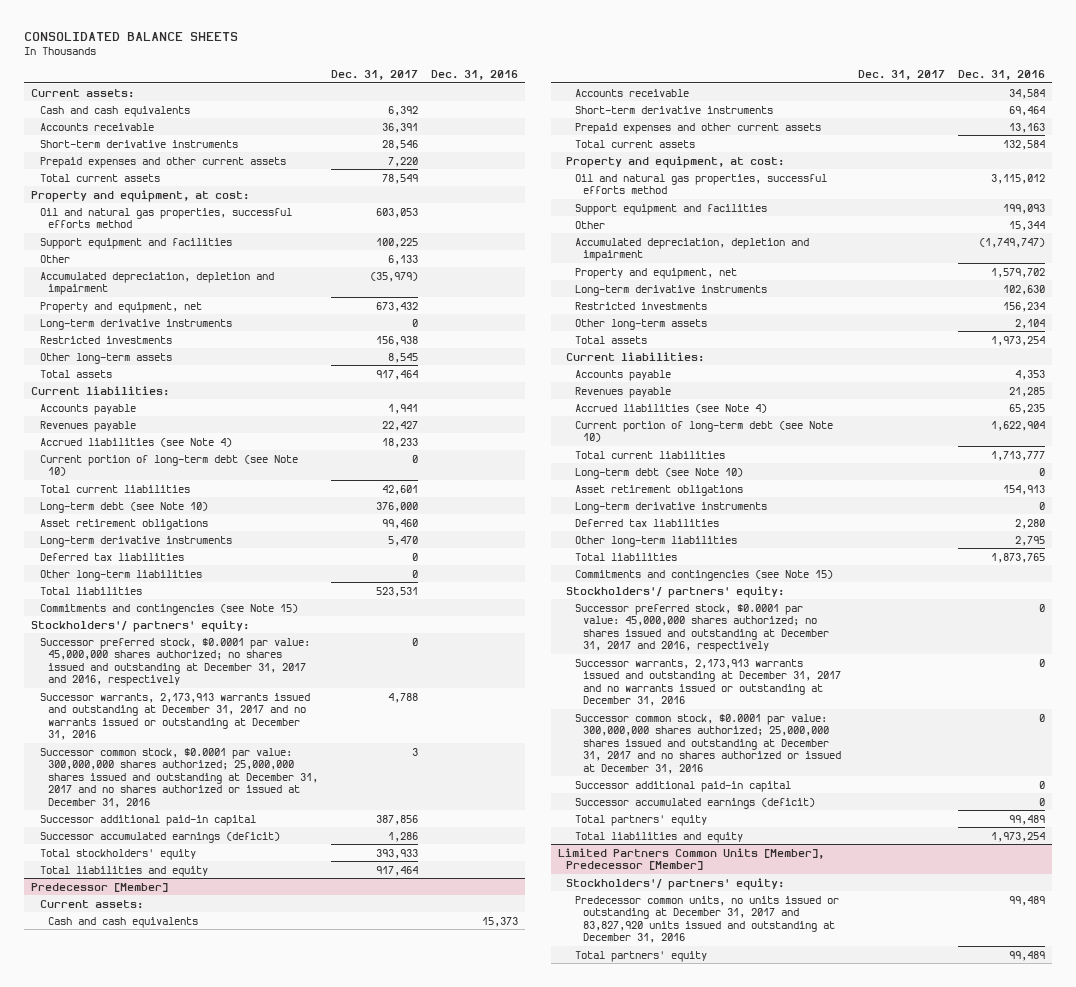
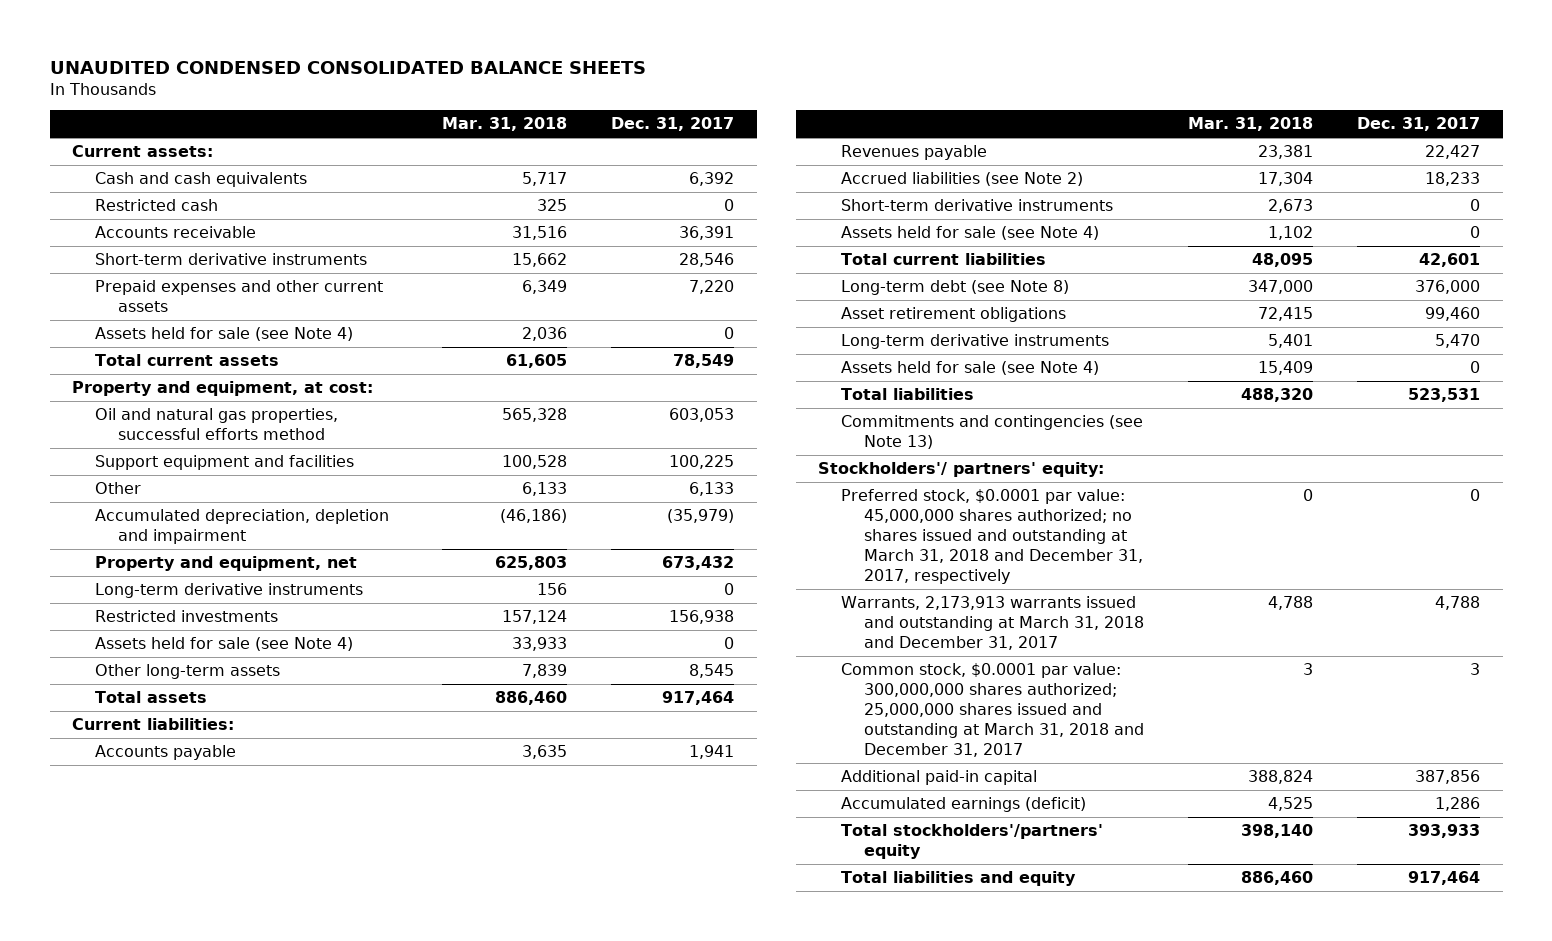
[24,31,239,41] CONSOLIDATED BALANCE SHEETS -> [49,60,646,74] UNAUDITED CONDENSED CONSOLIDATED BALANCE SHEETS
[431,70,519,81] Dec. 31, 2016 -> none
none -> [441,117,567,132] Mar. 31, 2018
none -> [94,198,218,211] Restricted cash
none -> [94,326,353,341] Assets held for sale (see Note 4)
none -> [94,636,353,651] Assets held for sale (see Note 4)
[39,454,298,477] Current portion of long-term debt (see Note 10) -> none
[39,437,232,447] Accrued liabilities (see Note 4) -> [840,171,1083,186] Accrued liabilities (see Note 2)
none -> [840,198,1113,211] Short-term derivative instruments
none -> [840,225,1099,240] Assets held for sale (see Note 4)
[39,501,208,513] Long-term debt (see Note 10) -> [840,279,1069,295] Long-term debt (see Note 8)
[39,552,184,561] Deferred tax liabilities -> none
[39,569,202,581] Other long-term liabilities -> none
none -> [840,360,1099,375] Assets held for sale (see Note 4)
[39,603,298,615] Commitments and contingencies (see Note 15) -> [840,414,1143,449] Commitments and contingencies (see Note 13)
[39,637,310,687] Successor preferred stock, $0.0001 par value: 45,000,000 shares authorized; no shares issued and outstanding at December 31, 2017 and 2016, respectively -> [840,488,1143,584] Preferred stock, $0.0001 par value: 45,000,000 shares authorized; no shares issued and outstanding at March 31, 2018 and December 31, 2017, respectively
[39,692,310,741] Successor warrants, 2,173,913 warrants issued and outstanding at December 31, 2017 and no warrants issued or outstanding at December 31, 2016 -> [840,595,1144,650] Warrants, 2,173,913 warrants issued and outstanding at March 31, 2018 and December 31, 2017
[39,747,318,808] Successor common stock, $0.0001 par value: 300,000,000 shares authorized; 25,000,000 shares issued and outstanding at December 31, 2017 and no shares authorized or issued at December 31, 2016 -> [840,662,1144,757] Common stock, $0.0001 par value: 300,000,000 shares authorized; 25,000,000 shares issued and outstanding at March 31, 2018 and December 31, 2017
[39,814,256,826] Successor additional paid-in capital -> [840,769,1037,785] Additional paid-in capital
[39,831,280,843] Successor accumulated earnings (deficit) -> [840,796,1086,812] Accumulated earnings (deficit)
[39,848,196,860] Total stockholders' equity -> [840,823,1103,859] Total stockholders'/partners' equity
[31,882,169,892] Predecessor [Member] -> none
[39,899,143,909] Current assets: -> none
[47,916,198,928] Cash and cash equivalents -> none
[574,88,689,97] Accounts receivable -> none
[574,105,773,114] Short-term derivative instruments -> none
[574,122,821,134] Prepaid expenses and other current assets -> none
[574,139,695,148] Total current assets -> none
[566,155,785,168] Property and equipment, at cost: -> none
[574,173,827,195] Oil and natural gas properties, successful efforts method -> none
[574,203,767,215] Support equipment and facilities -> none
[574,220,605,229] Other -> none
[574,237,809,262] Accumulated depreciation, depletion and impairment -> none
[574,267,737,279] Property and equipment, net -> none
[574,284,767,296] Long-term derivative instruments -> none
[574,301,707,310] Restricted investments -> none
[574,318,707,330] Other long-term assets -> none
[574,335,647,344] Total assets -> none
[566,351,705,362] Current liabilities: -> none
[574,369,671,381] Accounts payable -> none
[574,386,671,398] Revenues payable -> none
[574,403,767,413] Accrued liabilities (see Note 4) -> none
[574,420,833,443] Current portion of long-term debt (see Note 10) -> none
[574,450,725,459] Total current liabilities -> none
[574,467,743,479] Long-term debt (see Note 10) -> none
[574,484,743,496] Asset retirement obligations -> none
[574,501,767,513] Long-term derivative instruments -> none
[574,518,719,527] Deferred tax liabilities -> none
[574,535,737,547] Other long-term liabilities -> none
[574,552,677,561] Total liabilities -> none
[574,569,833,581] Commitments and contingencies (see Note 15) -> none
[566,585,785,598] Stockholders'/ partners' equity: -> none
[574,603,830,653] Successor preferred stock, $0.0001 par value: 45,000,000 shares authorized; no shares issued and outstanding at December 31, 2017 and 2016, respectively -> none
[574,658,842,707] Successor warrants, 2,173,913 warrants issued and outstanding at December 31, 2017 and no warrants issued or outstanding at December 31, 2016 -> none
[574,713,842,774] Successor common stock, $0.0001 par value: 300,000,000 shares authorized; 25,000,000 shares issued and outstanding at December 31, 2017 and no shares authorized or issued at December 31, 2016 -> none
[574,780,791,792] Successor additional paid-in capital -> none
[574,797,815,809] Successor accumulated earnings (deficit) -> none
[574,814,707,826] Total partners' equity -> none
[574,831,743,843] Total liabilities and equity -> none
[557,847,824,871] Limited Partners Common Units [Member], Predecessor [Member] -> none
[566,877,785,890] Stockholders'/ partners' equity: -> none
[574,895,839,944] Predecessor common units, no units issued or outstanding at December 31, 2017 and 83,827,920 units issued and outstanding at December 31, 2016 -> none
[574,950,707,962] Total partners' equity -> none

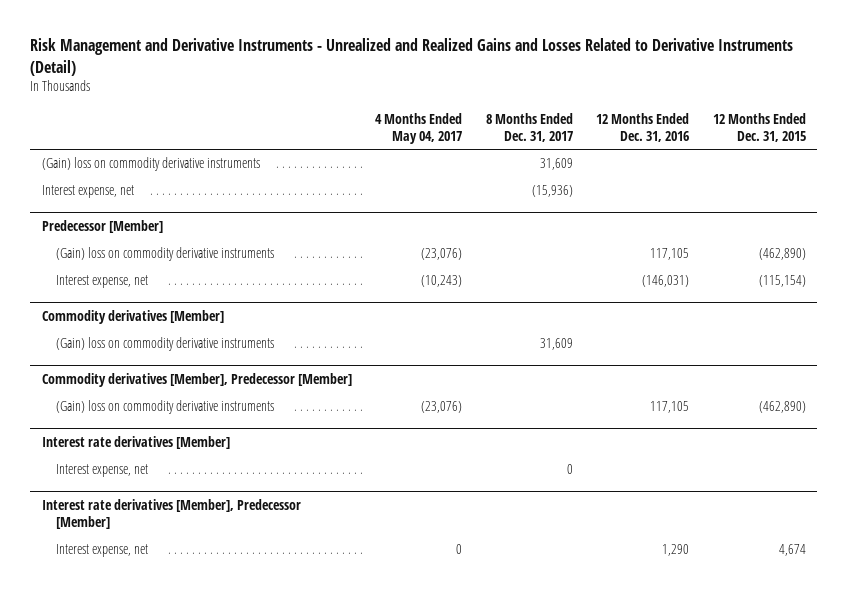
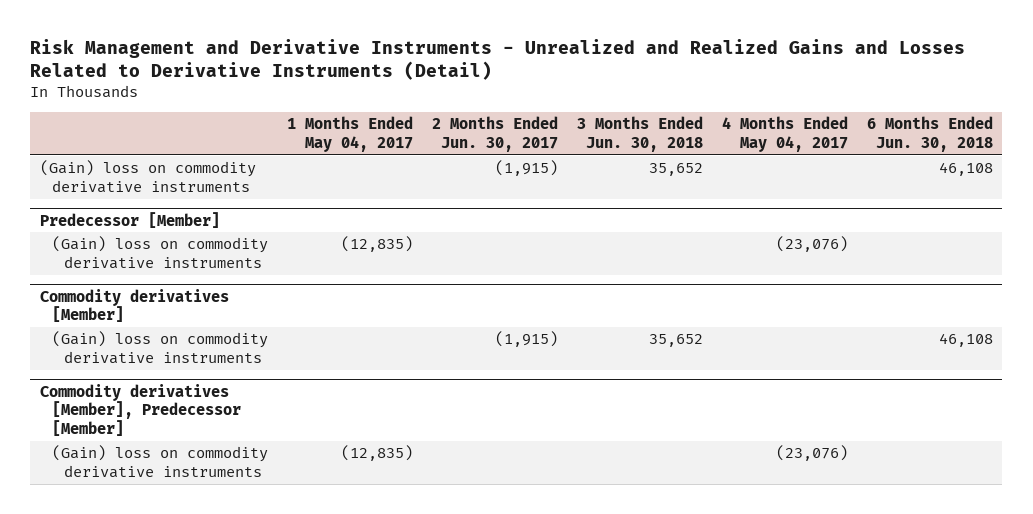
[485,112,573,142] 8 Months Ended Dec. 31, 2017 -> none
[596,112,690,142] 12 Months Ended Dec. 31, 2016 -> none
[712,112,806,142] 12 Months Ended Dec. 31, 2015 -> none
none -> [286,116,413,153] 1 Months Ended May 04, 2017
none -> [431,116,558,153] 2 Months Ended Jun. 30, 2017
none -> [576,116,703,153] 3 Months Ended Jun. 30, 2018
none -> [866,116,993,153] 6 Months Ended Jun. 30, 2018
[41,185,134,199] Interest expense, net -> none
[55,275,148,289] Interest expense, net -> none
[41,435,230,449] Interest rate derivatives [Member] -> none
[55,464,148,478] Interest expense, net -> none
[41,498,301,529] Interest rate derivatives [Member], Predecessor [Member] -> none
[55,544,148,558] Interest expense, net -> none

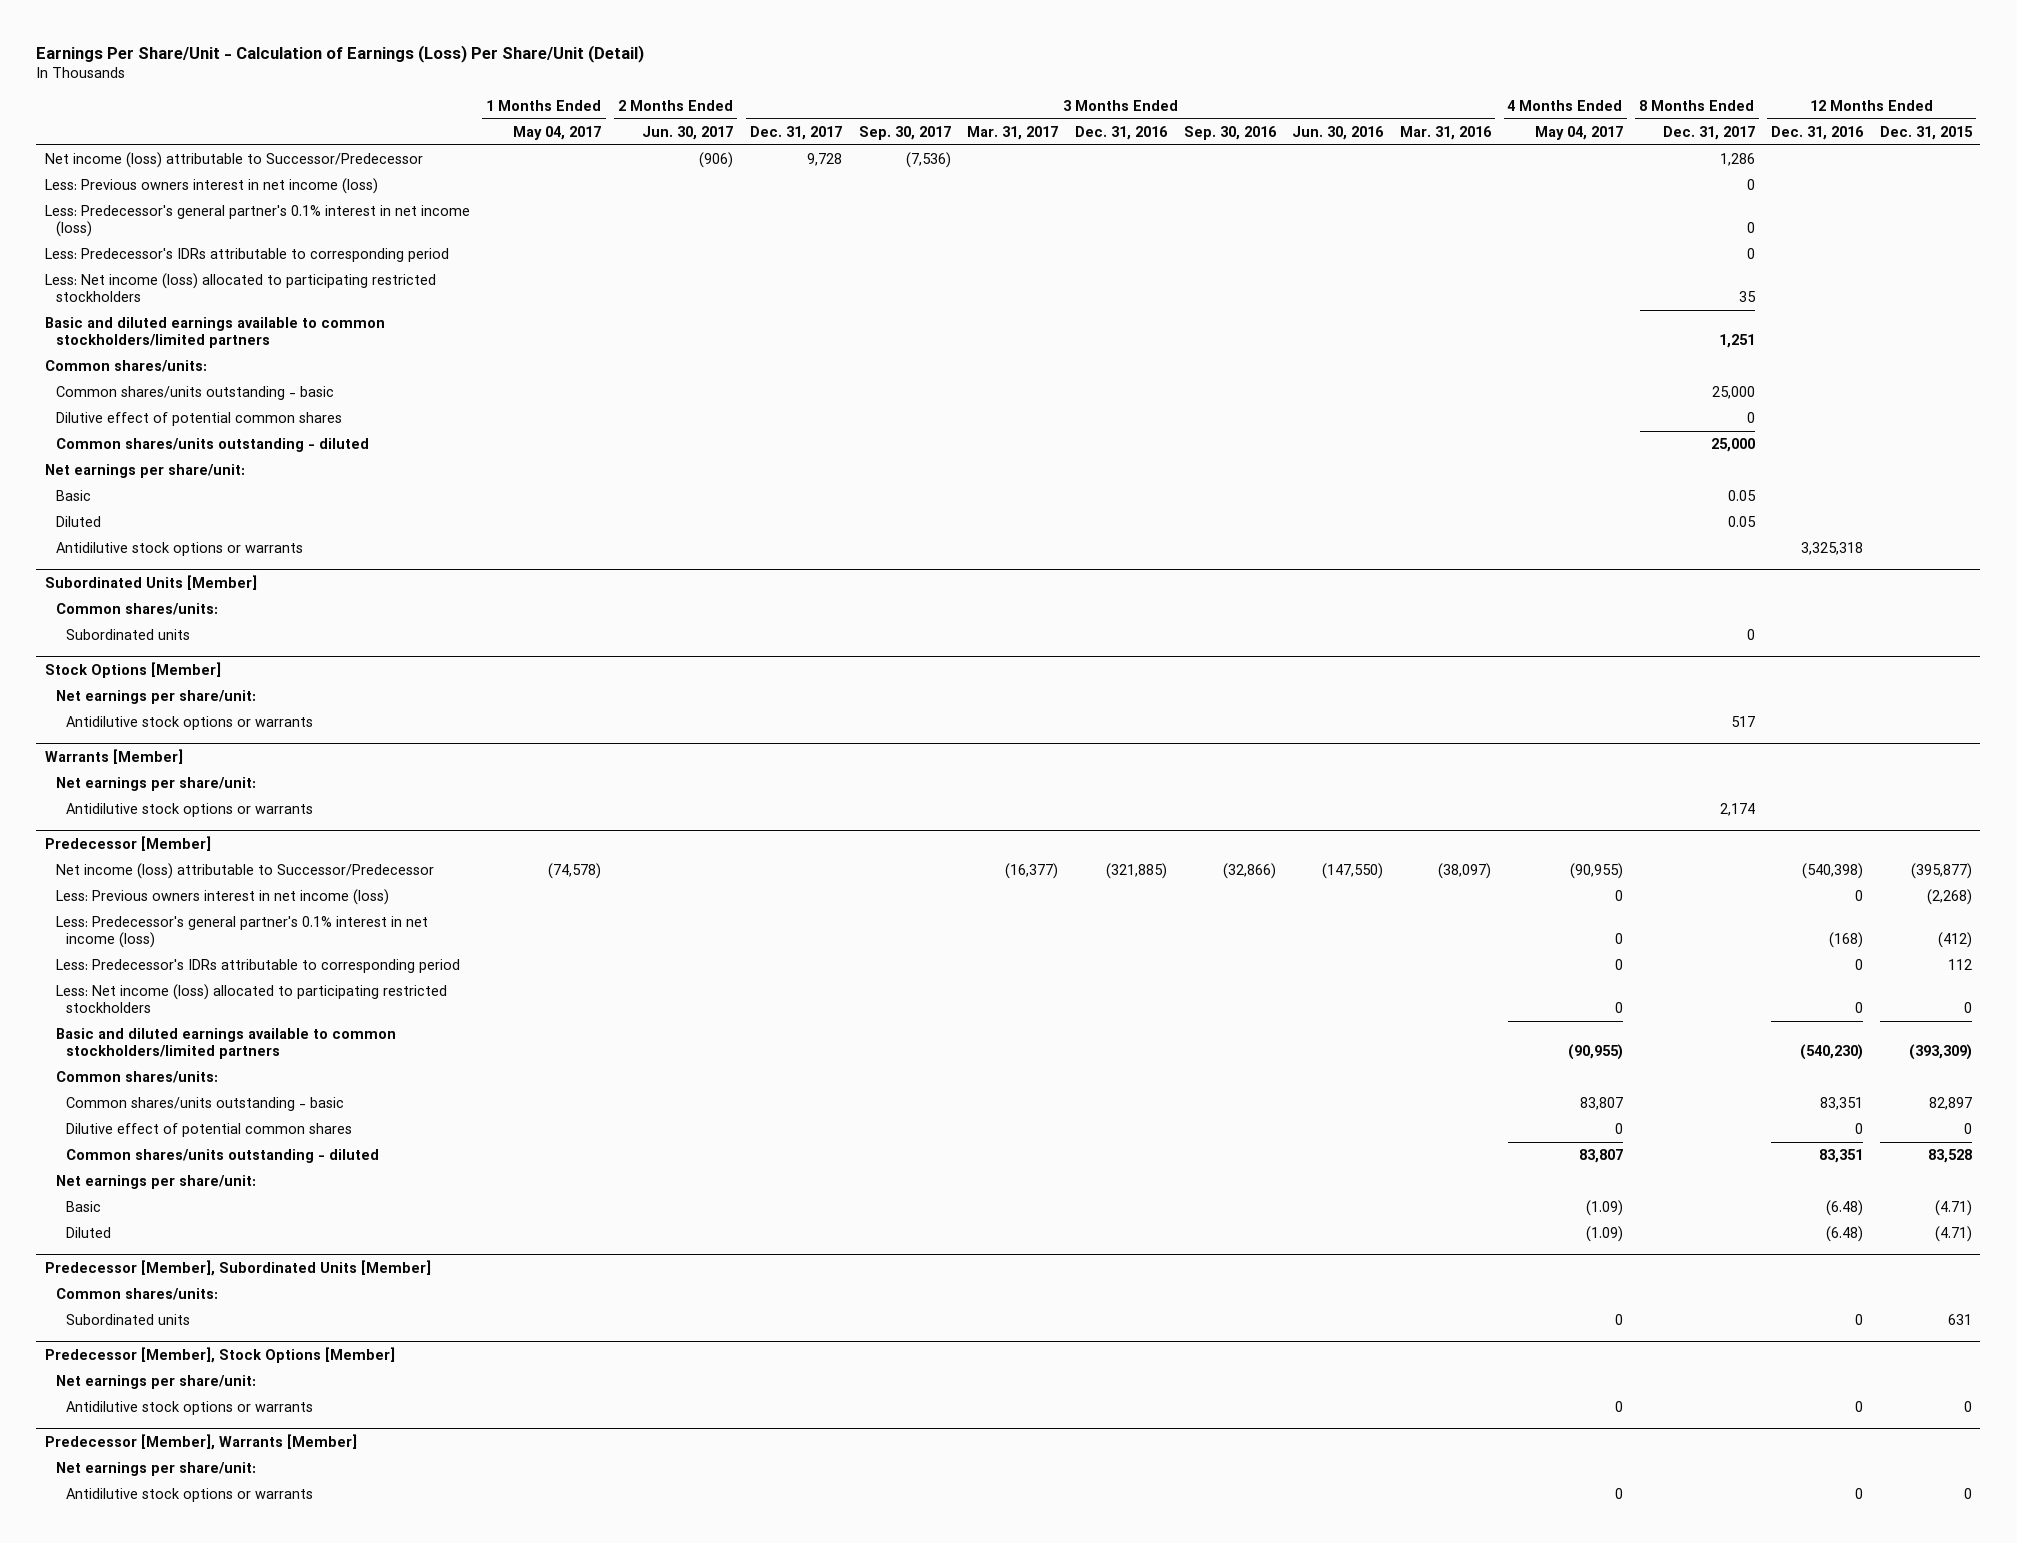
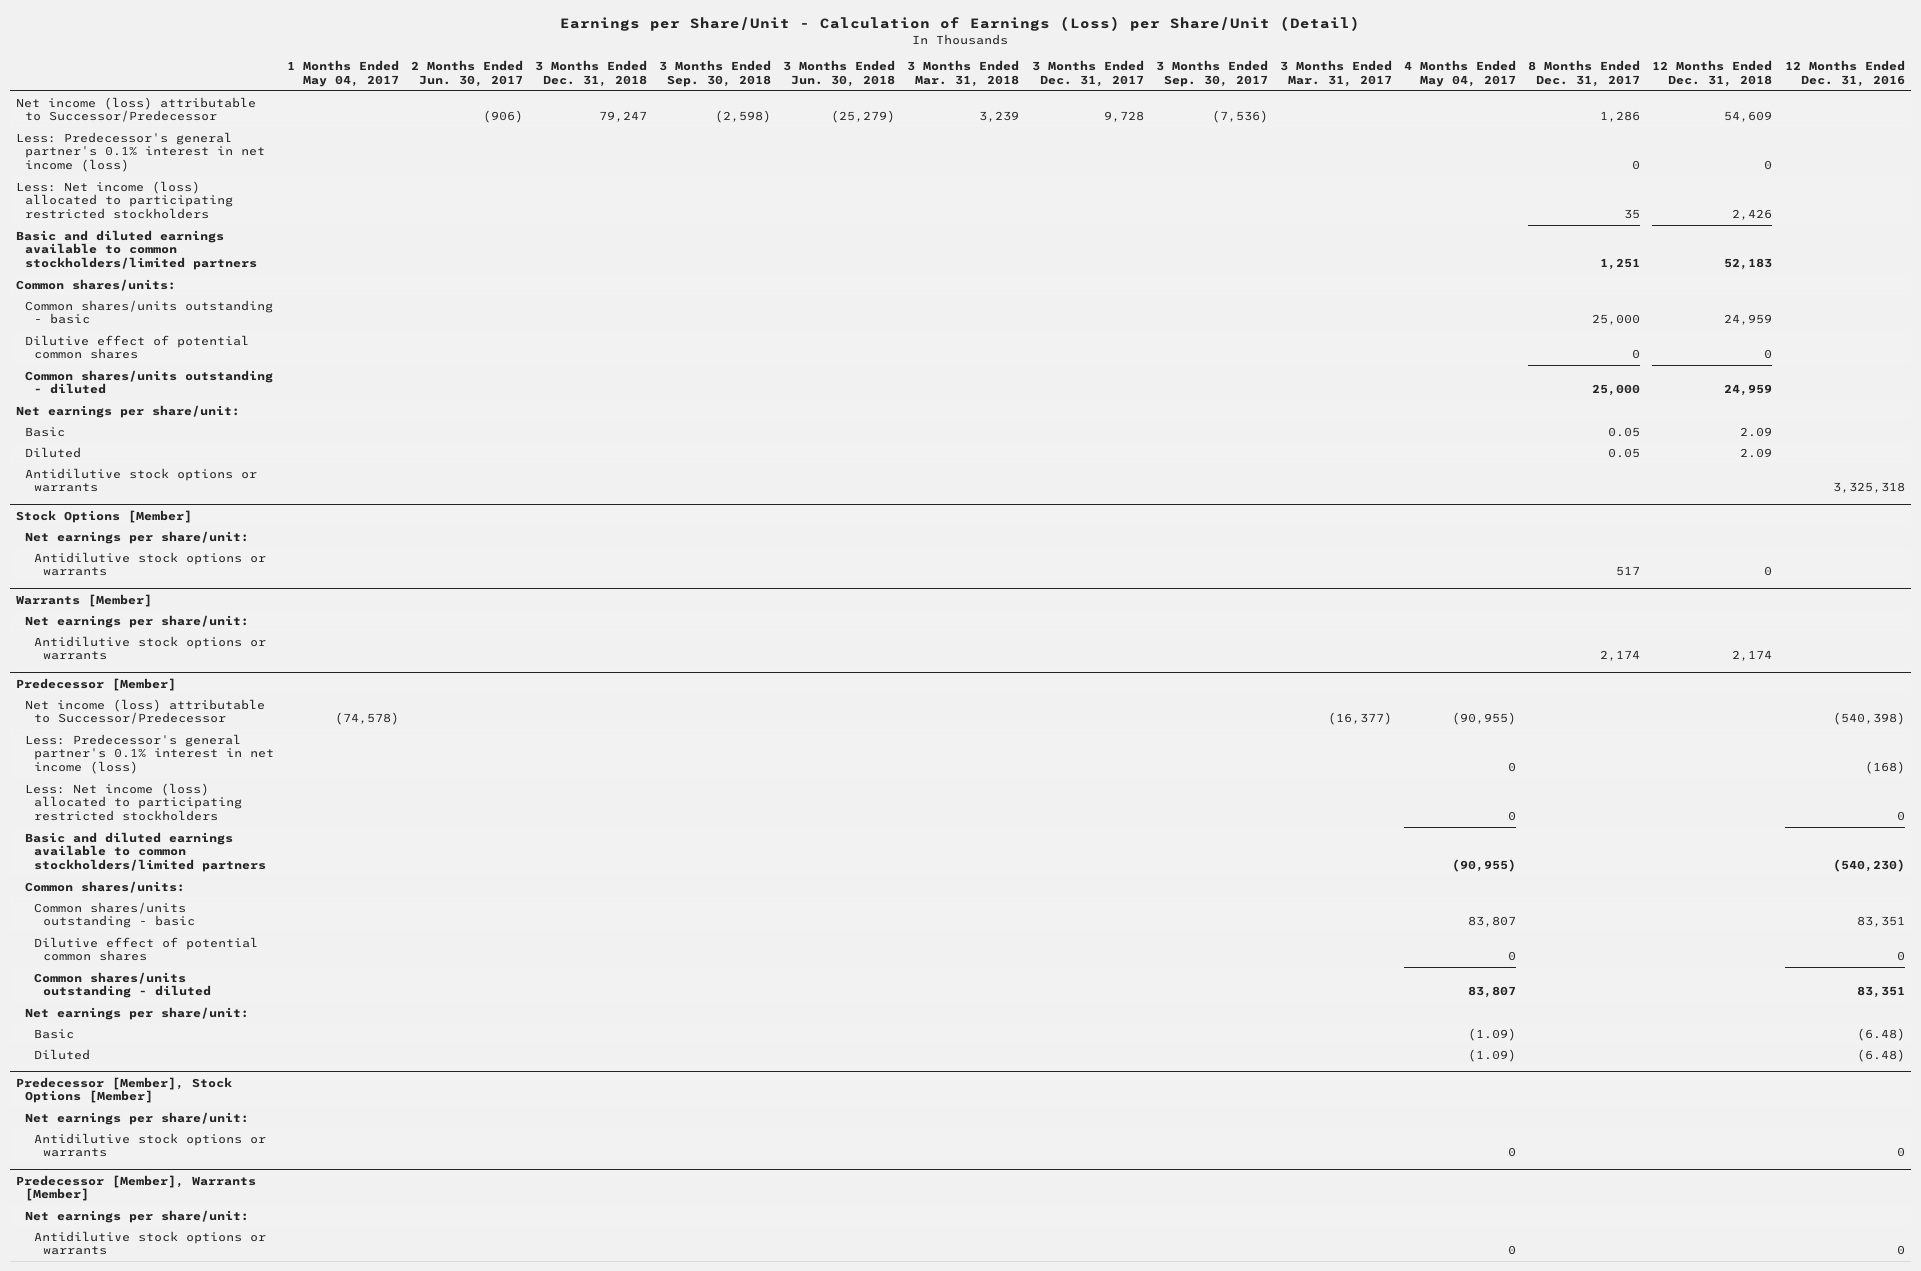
[36,44,645,63] Earnings Per Share/Unit - Calculation of Earnings (Loss) Per Share/Unit (Detail) -> [560,16,1361,32] Earnings per Share/Unit - Calculation of Earnings (Loss) per Share/Unit (Detail)
[1075,125,1169,140] Dec. 31, 2016 -> none
[1183,125,1277,140] Sep. 30, 2016 -> none
[1292,125,1385,140] Jun. 30, 2016 -> none
[1400,125,1493,140] Mar. 31, 2016 -> none
[1880,125,1974,140] Dec. 31, 2015 -> none
none -> [534,60,647,88] 3 Months Ended Dec. 31, 2018
none -> [659,60,772,88] 3 Months Ended Sep. 30, 2018
none -> [783,60,896,88] 3 Months Ended Jun. 30, 2018
none -> [907,60,1020,88] 3 Months Ended Mar. 31, 2018
none -> [1652,60,1773,88] 12 Months Ended Dec. 31, 2018
[44,178,378,195] Less: Previous owners interest in net income (loss) -> none
[44,248,449,263] Less: Predecessor's IDRs attributable to corresponding period -> none
[44,574,257,590] Subordinated Units [Member] -> none
[55,603,218,616] Common shares/units: -> none
[66,629,191,641] Subordinated units -> none
[55,889,389,906] Less: Previous owners interest in net income (loss) -> none
[55,959,460,974] Less: Predecessor's IDRs attributable to corresponding period -> none
[44,1259,431,1276] Predecessor [Member], Subordinated Units [Member] -> none
[55,1288,218,1301] Common shares/units: -> none
[66,1314,191,1326] Subordinated units -> none

